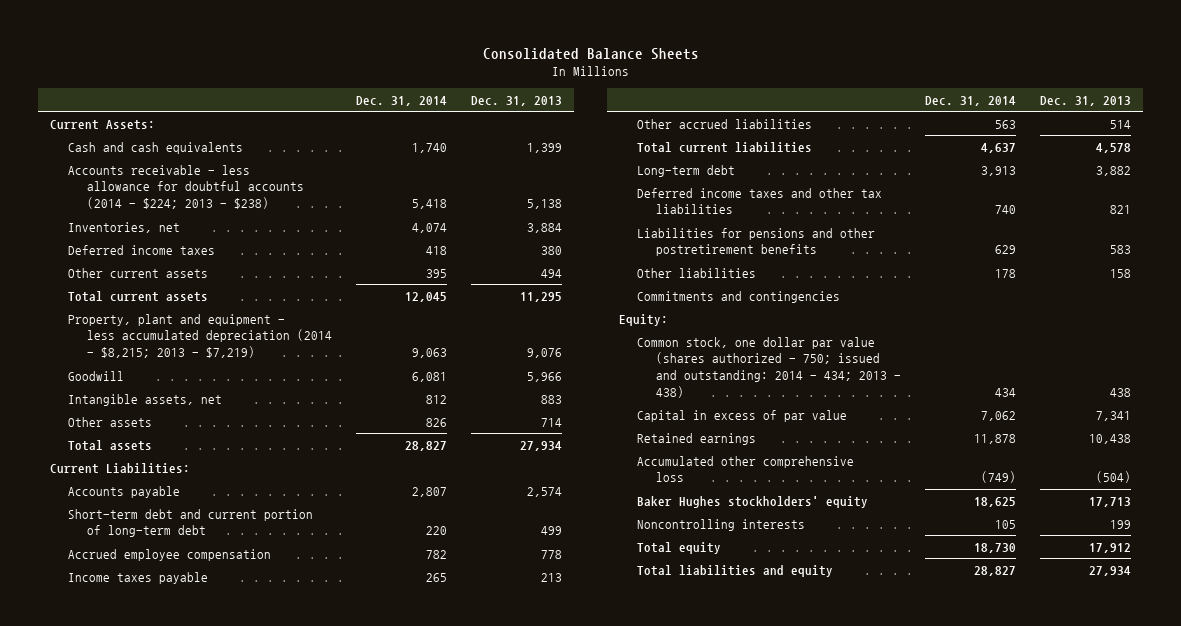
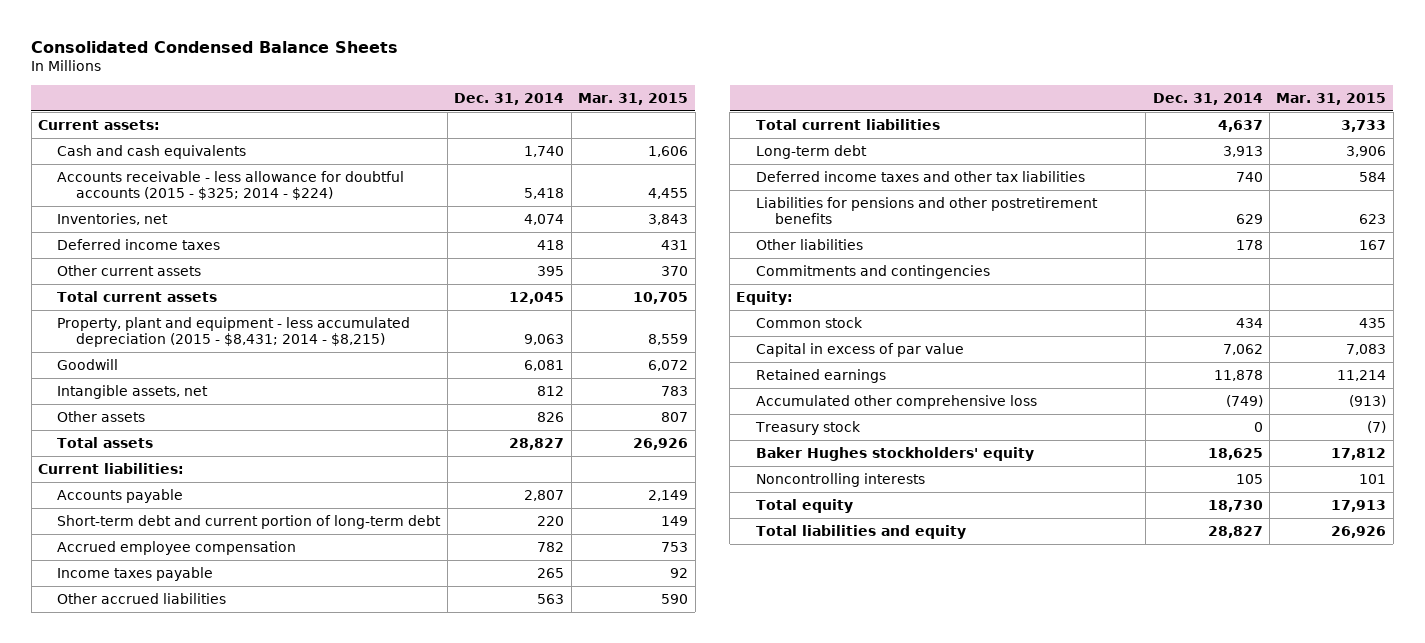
[482,47,699,60] Consolidated Balance Sheets -> [31,40,399,53] Consolidated Condensed Balance Sheets
[471,95,563,106] Dec. 31, 2013 -> none
none -> [578,92,689,105] Mar. 31, 2015
[50,119,156,130] Current Assets: -> [38,119,161,130] Current assets:
[68,164,304,210] Accounts receivable - less allowance for doubtful accounts (2014 - $224; 2013 - $238) -> [57,170,405,201] Accounts receivable - less allowance for doubtful accounts (2015 - $325; 2014 - $224)
[68,313,332,359] Property, plant and equipment - less accumulated depreciation (2014 - $8,215; 2013 - $7,219) -> [57,316,411,348] Property, plant and equipment - less accumulated depreciation (2015 - $8,431; 2014 - $8,215)
[50,462,191,474] Current Liabilities: -> [38,462,185,474] Current liabilities:
[637,336,901,398] Common stock, one dollar par value (shares authorized - 750; issued and outstanding: 2014 - 434; 2013 - 438) -> [755,316,863,328] Common stock
none -> [754,420,861,435] Treasury stock

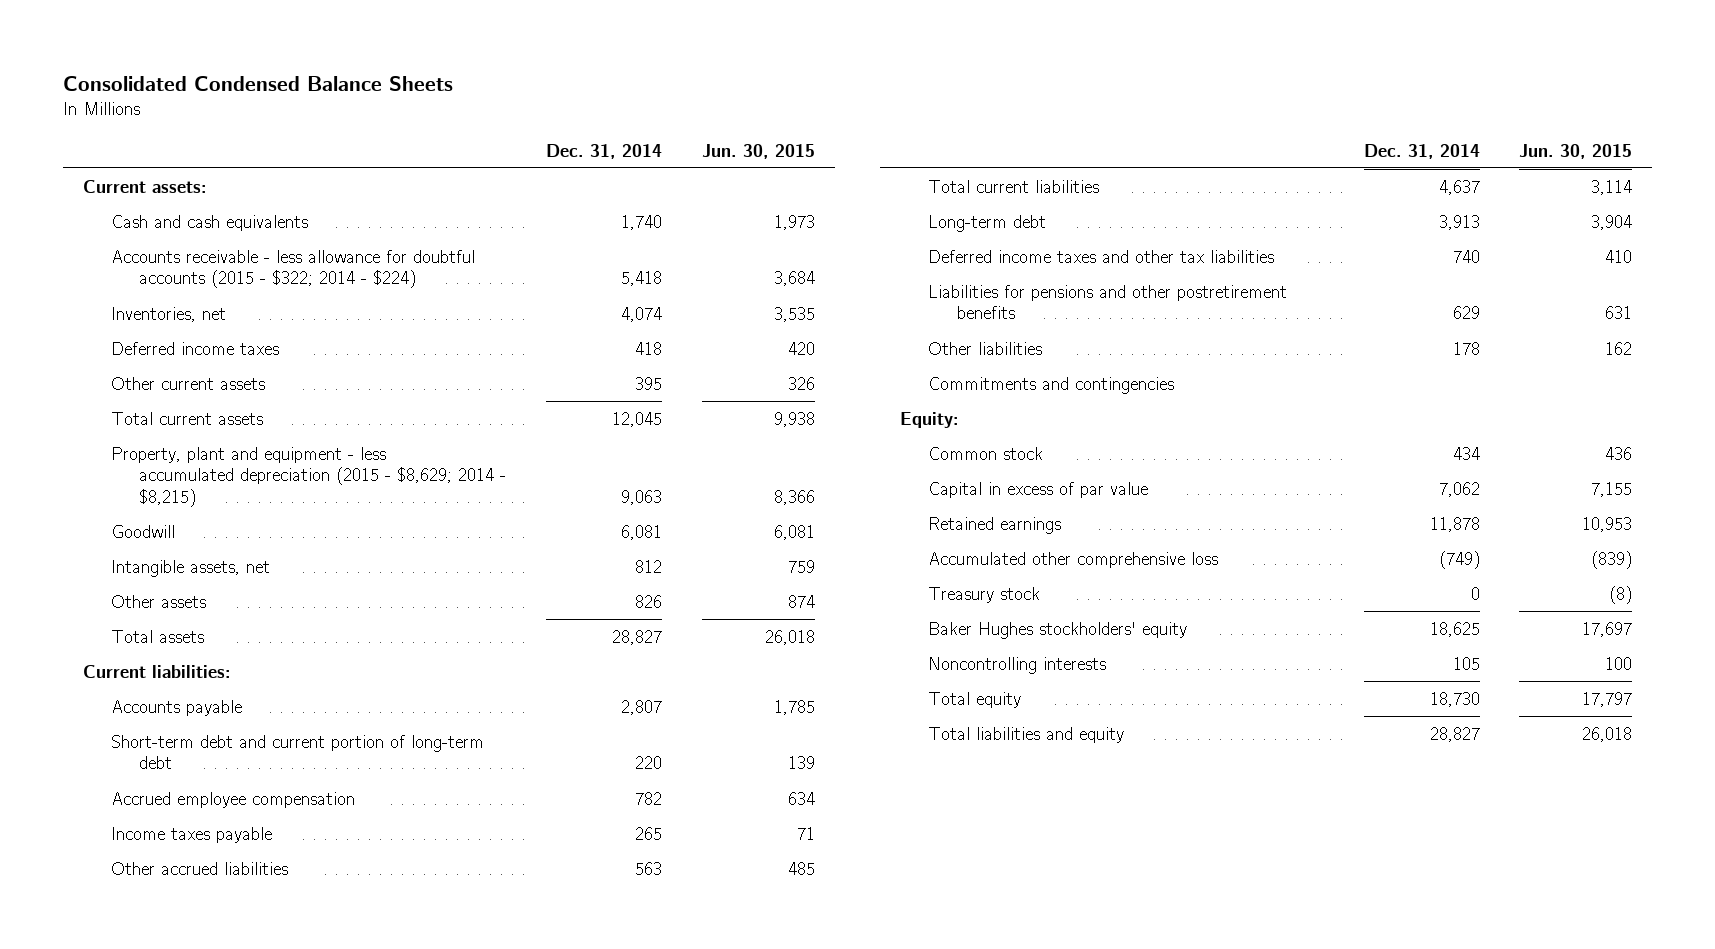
[578,92,689,105] Mar. 31, 2015 -> none
none -> [702,143,816,159] Jun. 30, 2015
[57,170,405,201] Accounts receivable - less allowance for doubtful accounts (2015 - $325; 2014 - $224) -> [110,249,475,289] Accounts receivable - less allowance for doubtful accounts (2015 - $322; 2014 - $224)
[57,316,411,348] Property, plant and equipment - less accumulated depreciation (2015 - $8,431; 2014 - $8,215) -> [110,446,507,508] Property, plant and equipment - less accumulated depreciation (2015 - $8,629; 2014 - $8,215)

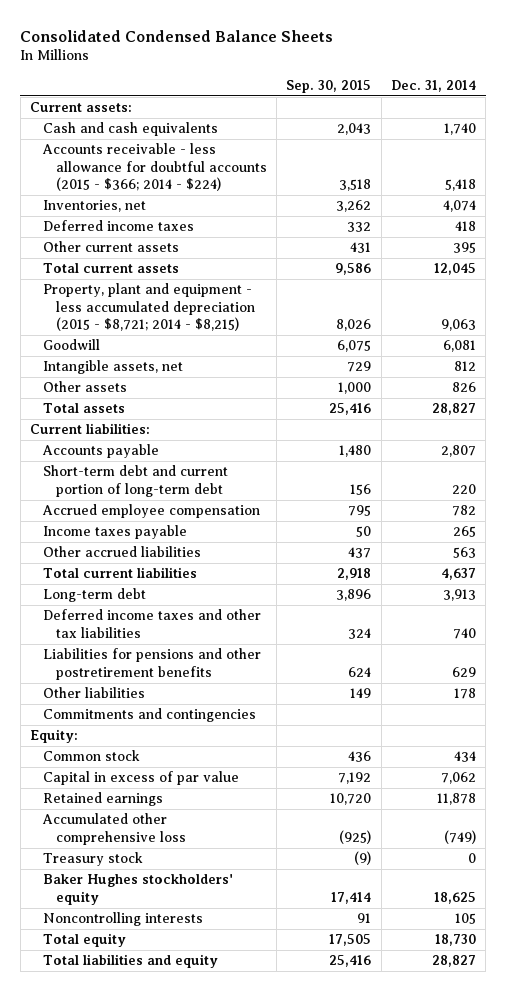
[702,143,816,159] Jun. 30, 2015 -> none
none -> [286,79,372,93] Sep. 30, 2015
[110,249,475,289] Accounts receivable - less allowance for doubtful accounts (2015 - $322; 2014 - $224) -> [41,143,267,192] Accounts receivable - less allowance for doubtful accounts (2015 - $366; 2014 - $224)
[110,446,507,508] Property, plant and equipment - less accumulated depreciation (2015 - $8,629; 2014 - $8,215) -> [42,283,255,332] Property, plant and equipment - less accumulated depreciation (2015 - $8,721; 2014 - $8,215)

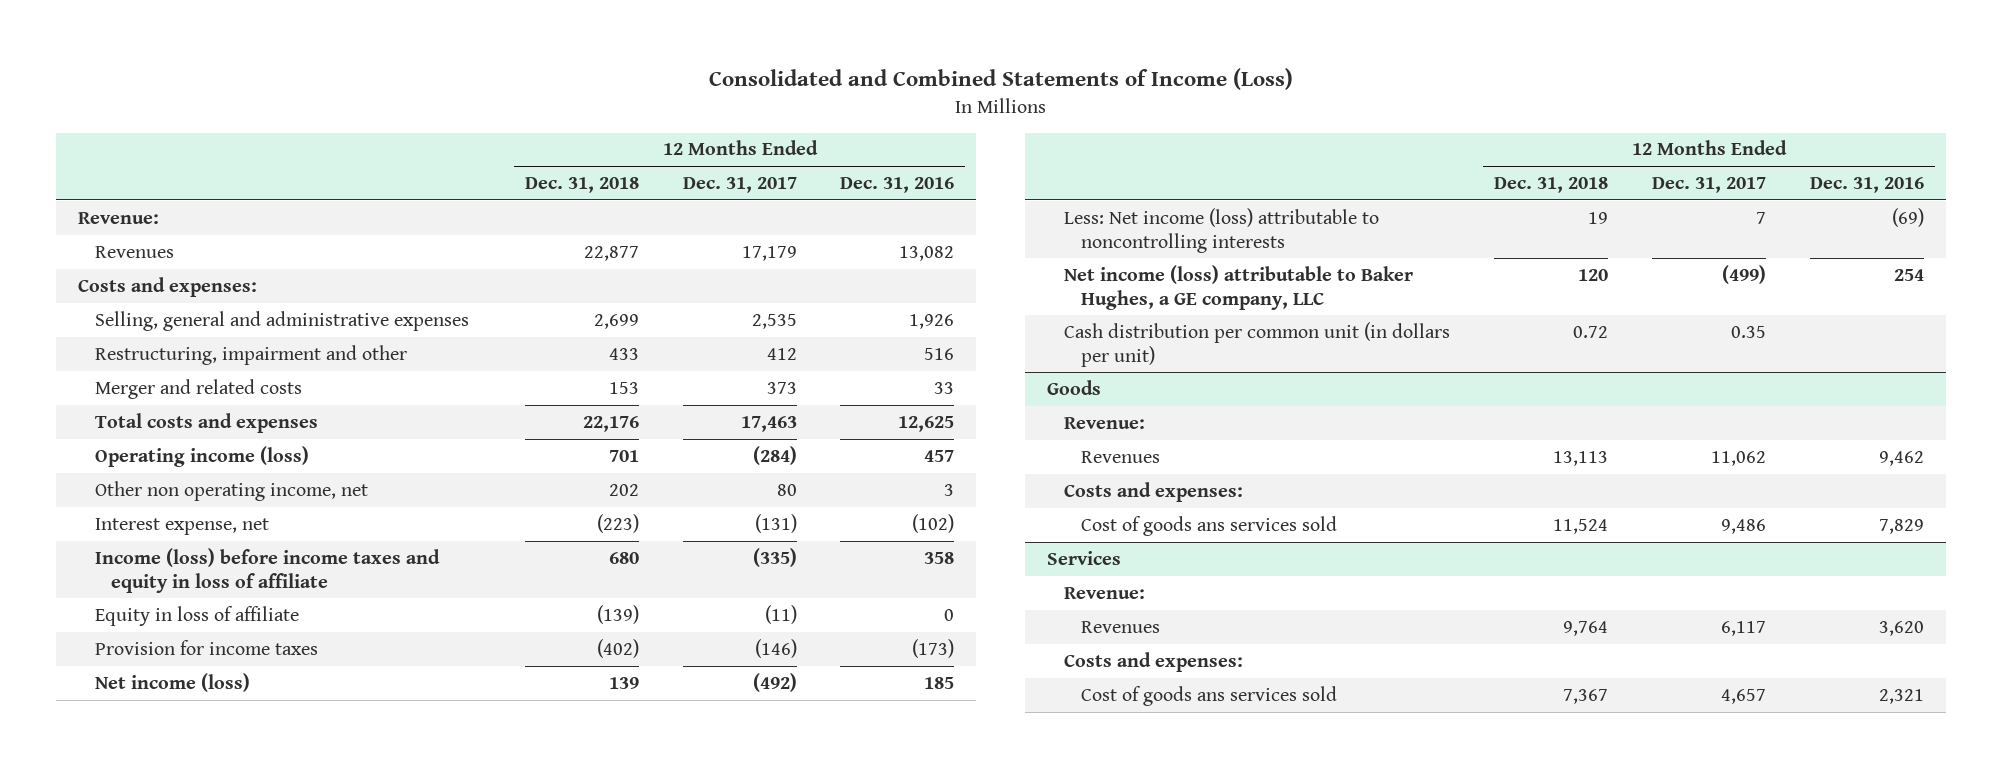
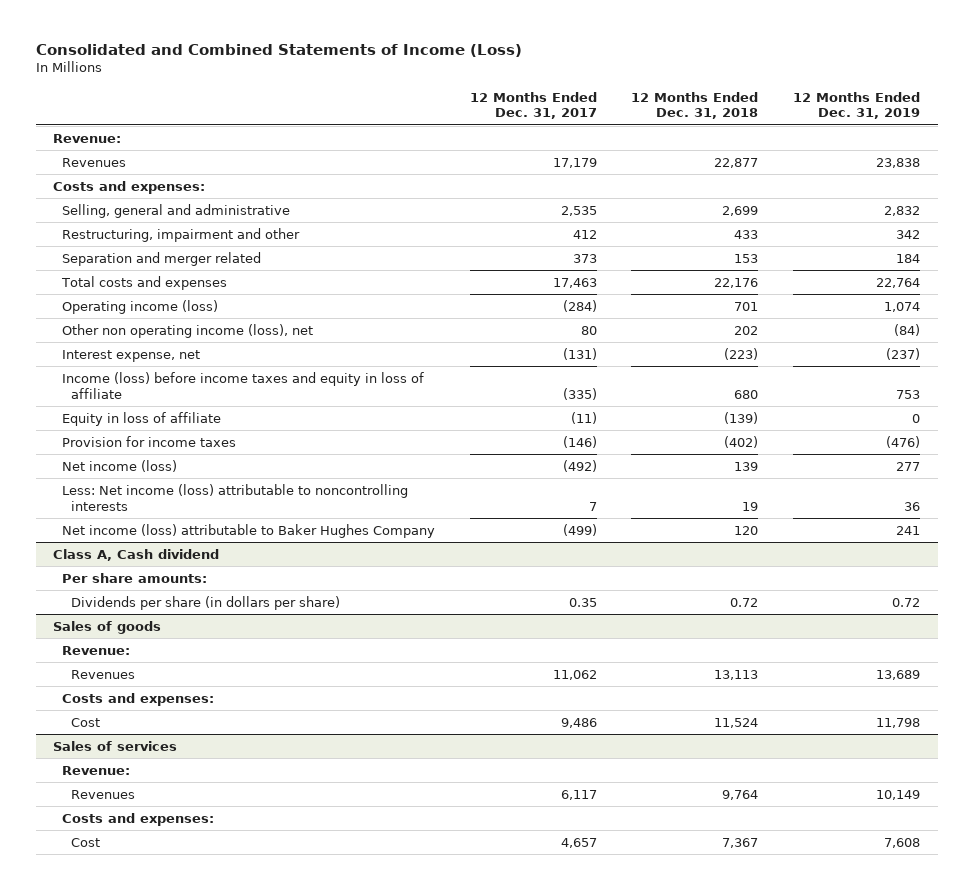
[840,177,955,194] Dec. 31, 2016 -> none
none -> [793,91,921,120] 12 Months Ended Dec. 31, 2019
[94,310,469,331] Selling, general and administrative expenses -> [61,203,290,218] Selling, general and administrative
[94,378,302,399] Merger and related costs -> [61,251,261,266] Separation and merger related
[94,480,368,501] Other non operating income, net -> [61,323,313,338] Other non operating income (loss), net
[1064,264,1414,310] Net income (loss) attributable to Baker Hughes, a GE company, LLC -> [61,523,435,538] Net income (loss) attributable to Baker Hughes Company
none -> [52,548,219,561] Class A, Cash dividend
none -> [61,572,207,583] Per share amounts:
[1064,321,1451,367] Cash distribution per common unit (in dollars per unit) -> [70,595,340,610] Dividends per share (in dollars per share)
[1047,379,1102,395] Goods -> [52,620,161,634] Sales of goods
[1080,515,1337,536] Cost of goods ans services sold -> [70,717,100,727] Cost
[1047,550,1122,565] Services -> [52,740,177,751] Sales of services
[1080,685,1337,706] Cost of goods ans services sold -> [70,837,100,847] Cost

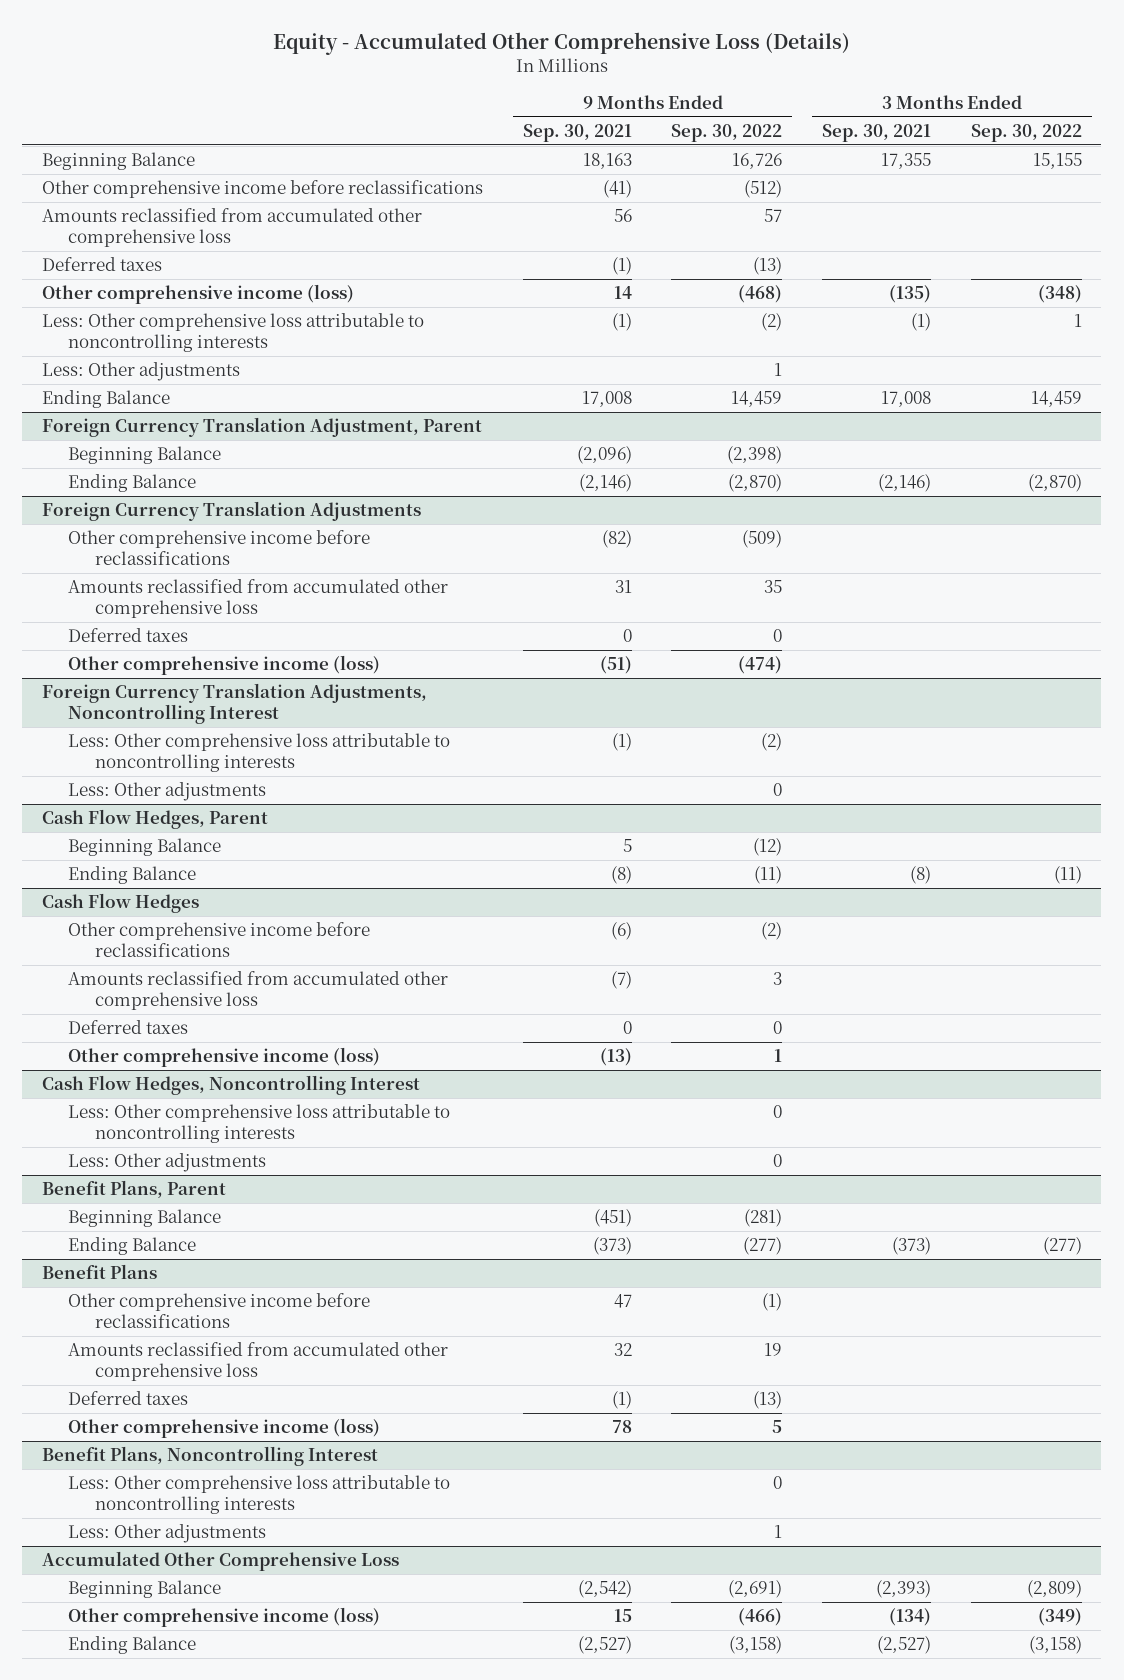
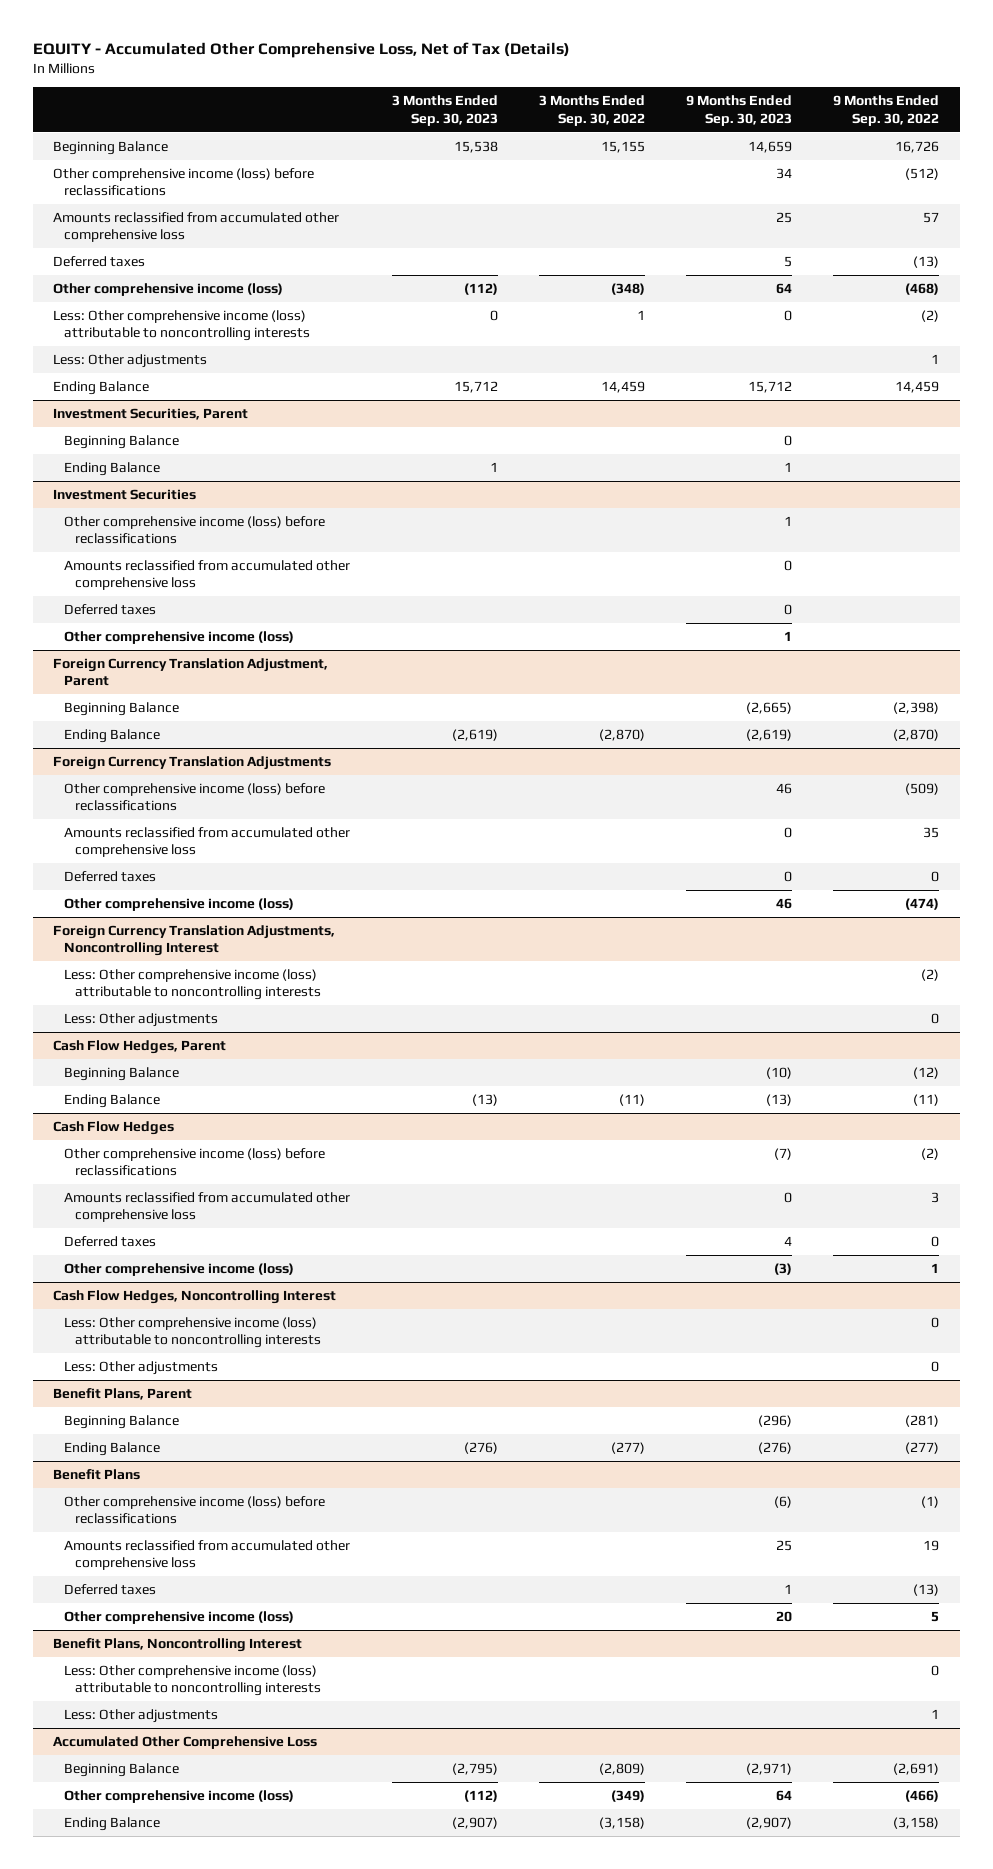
[272,31,850,55] Equity - Accumulated Other Comprehensive Loss (Details) -> [32,42,570,59] EQUITY - Accumulated Other Comprehensive Loss, Net of Tax (Details)
[522,123,632,142] Sep. 30, 2021 -> none
[822,123,932,142] Sep. 30, 2021 -> none
none -> [391,95,498,126] 3 Months Ended Sep. 30, 2023
none -> [686,95,793,126] 9 Months Ended Sep. 30, 2023
[42,180,484,199] Other comprehensive income before reclassifications -> [53,167,315,197] Other comprehensive income (loss) before reclassifications
[42,313,425,353] Less: Other comprehensive loss attributable to noncontrolling interests -> [53,309,311,342] Less: Other comprehensive income (loss) attributable to noncontrolling interests
none -> [53,407,249,420] Investment Securities, Parent
none -> [64,434,180,449] Beginning Balance
none -> [64,461,161,476] Ending Balance
none -> [53,488,197,500] Investment Securities
none -> [64,515,326,545] Other comprehensive income (loss) before reclassifications
none -> [64,559,351,591] Amounts reclassified from accumulated other comprehensive loss
none -> [64,603,157,615] Deferred taxes
none -> [64,630,295,644] Other comprehensive income (loss)
[68,530,371,566] Other comprehensive income before reclassifications -> [64,782,326,812] Other comprehensive income (loss) before reclassifications
[68,733,451,773] Less: Other comprehensive loss attributable to noncontrolling interests -> [64,968,322,1001] Less: Other comprehensive income (loss) attributable to noncontrolling interests
[68,922,371,958] Other comprehensive income before reclassifications -> [64,1147,326,1177] Other comprehensive income (loss) before reclassifications
[68,1104,451,1144] Less: Other comprehensive loss attributable to noncontrolling interests -> [64,1316,322,1349] Less: Other comprehensive income (loss) attributable to noncontrolling interests
[68,1293,371,1329] Other comprehensive income before reclassifications -> [64,1495,326,1525] Other comprehensive income (loss) before reclassifications
[68,1475,451,1515] Less: Other comprehensive loss attributable to noncontrolling interests -> [64,1664,322,1697] Less: Other comprehensive income (loss) attributable to noncontrolling interests

